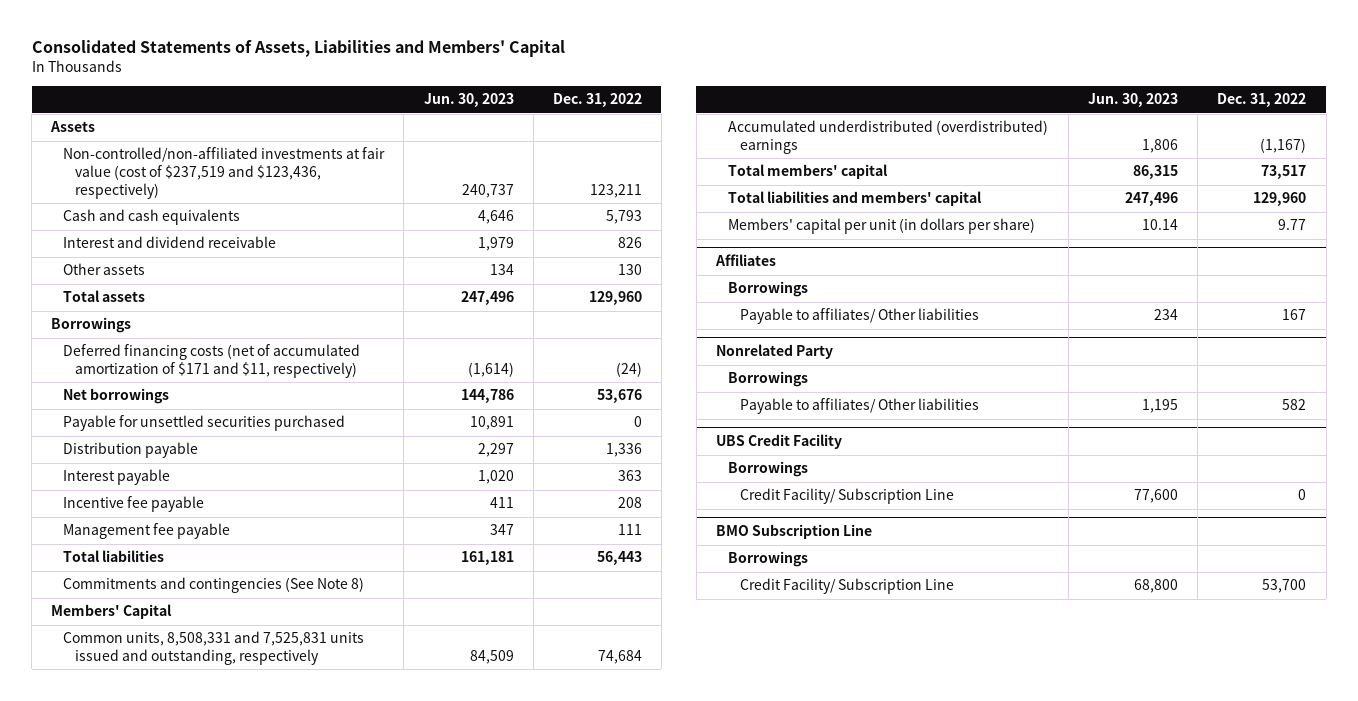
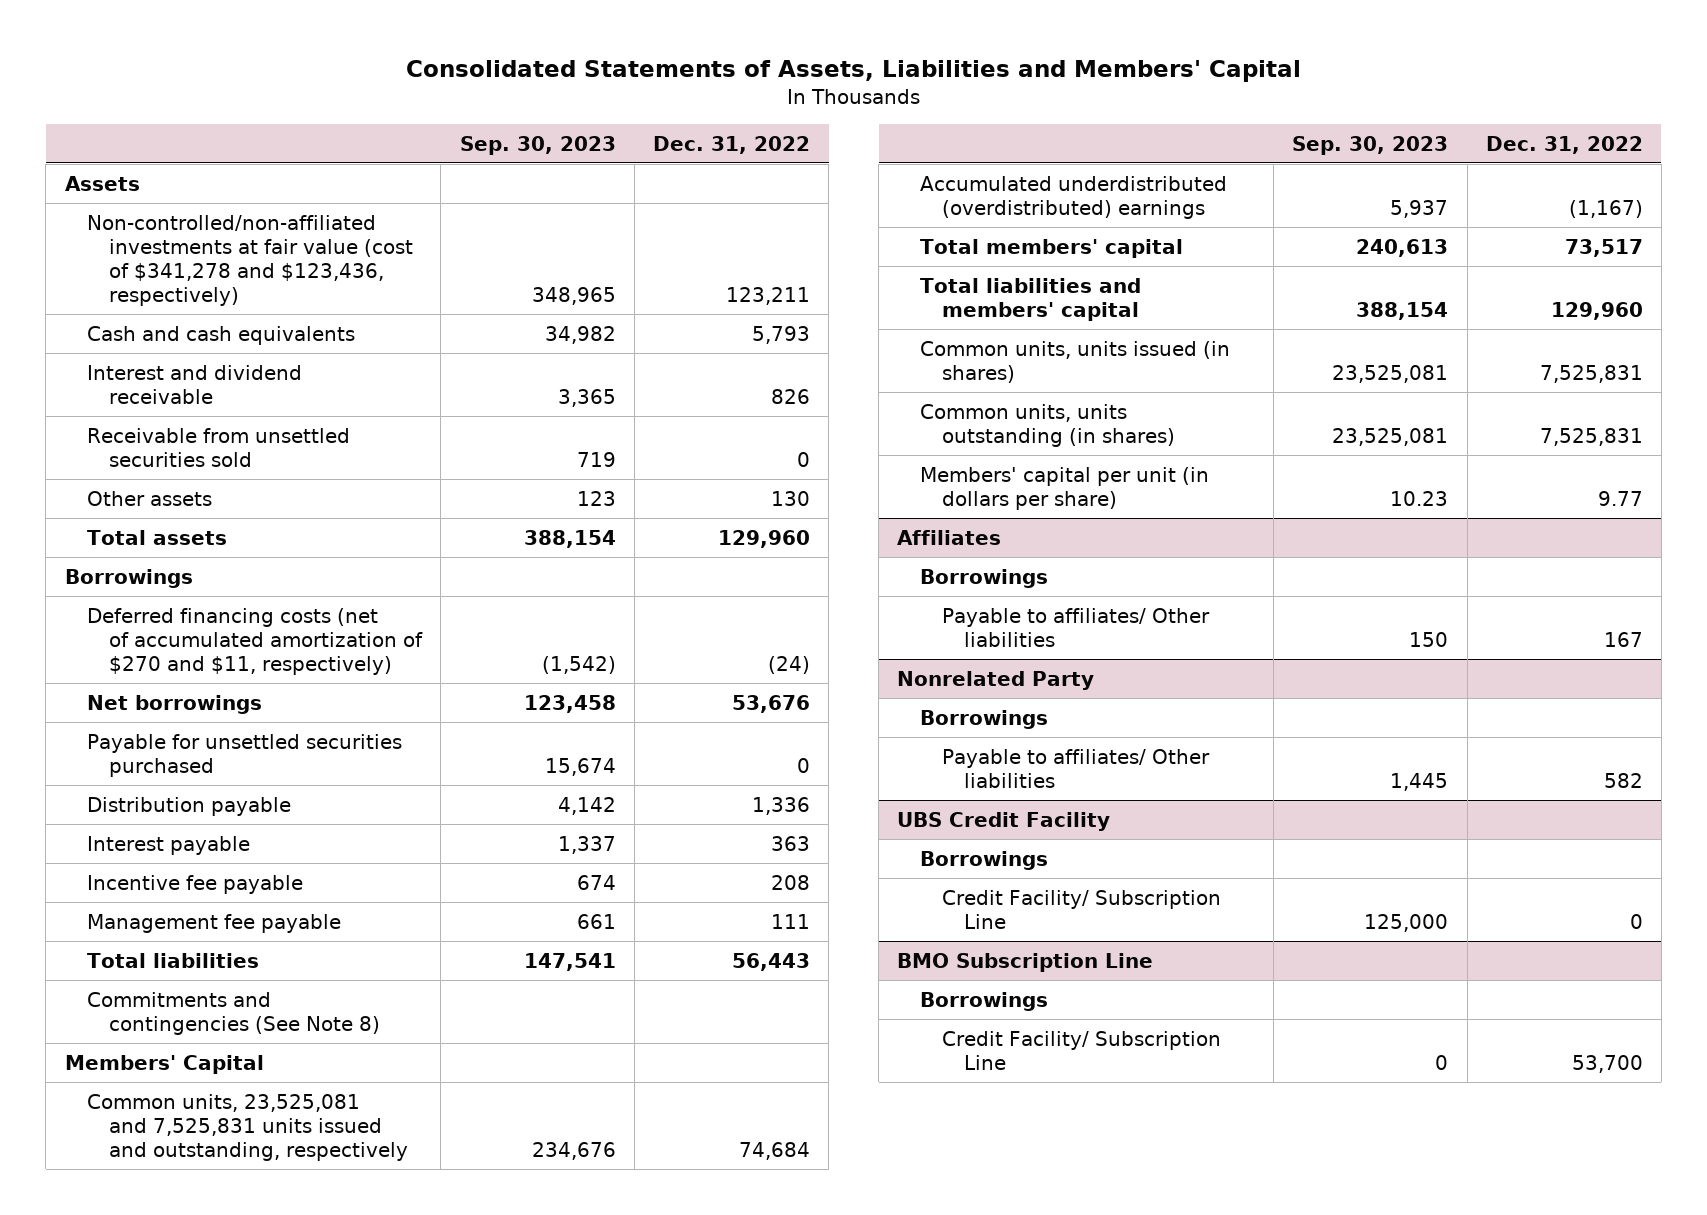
[423,93,514,108] Jun. 30, 2023 -> none
none -> [459,135,616,155] Sep. 30, 2023
[63,147,386,200] Non-controlled/non-affiliated investments at fair value (cost of $237,519 and $123,436, respectively) -> [86,214,414,306] Non-controlled/non-affiliated investments at fair value (cost of $341,278 and $123,436, respectively)
none -> [86,427,350,467] Receivable from unsettled securities sold
[63,344,361,379] Deferred financing costs (net of accumulated amortization of $171 and $11, respectively) -> [86,607,424,675] Deferred financing costs (net of accumulated amortization of $270 and $11, respectively)
[63,631,365,666] Common units, 8,508,331 and 7,525,831 units issued and outstanding, respectively -> [86,1093,409,1161] Common units, 23,525,081 and 7,525,831 units issued and outstanding, respectively
none -> [919,340,1230,383] Common units, units issued (in shares)
none -> [919,403,1175,447] Common units, units outstanding (in shares)

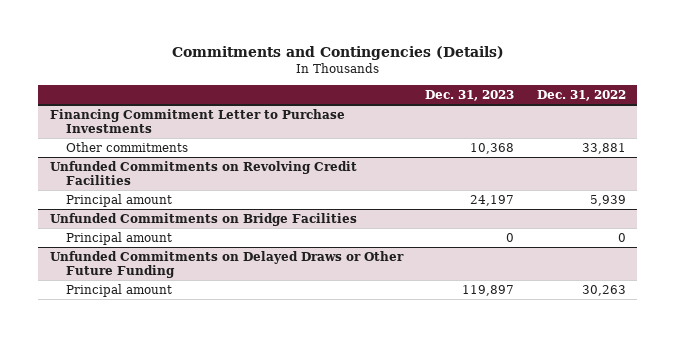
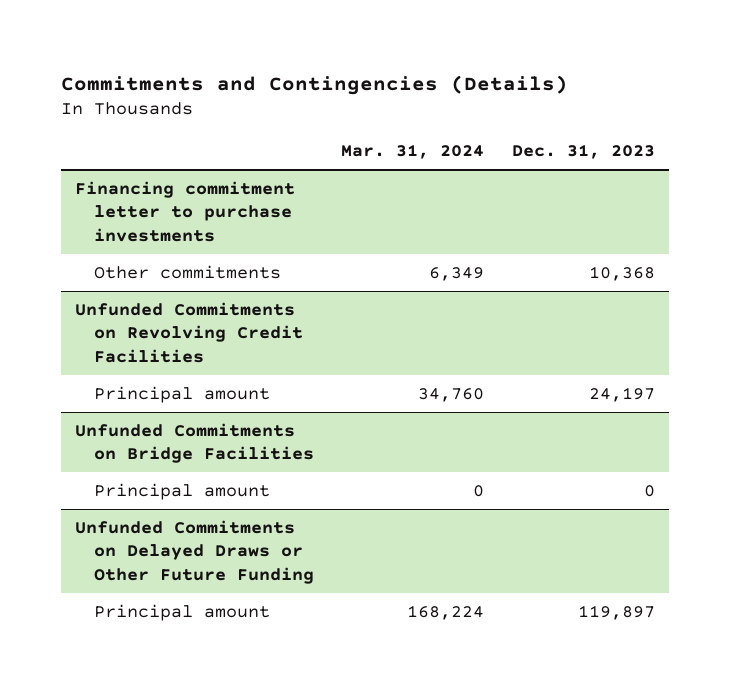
[536,89,626,101] Dec. 31, 2022 -> none
none -> [341,144,485,160] Mar. 31, 2024
[49,108,345,133] Financing Commitment Letter to Purchase Investments -> [74,180,295,243] Financing commitment letter to purchase investments

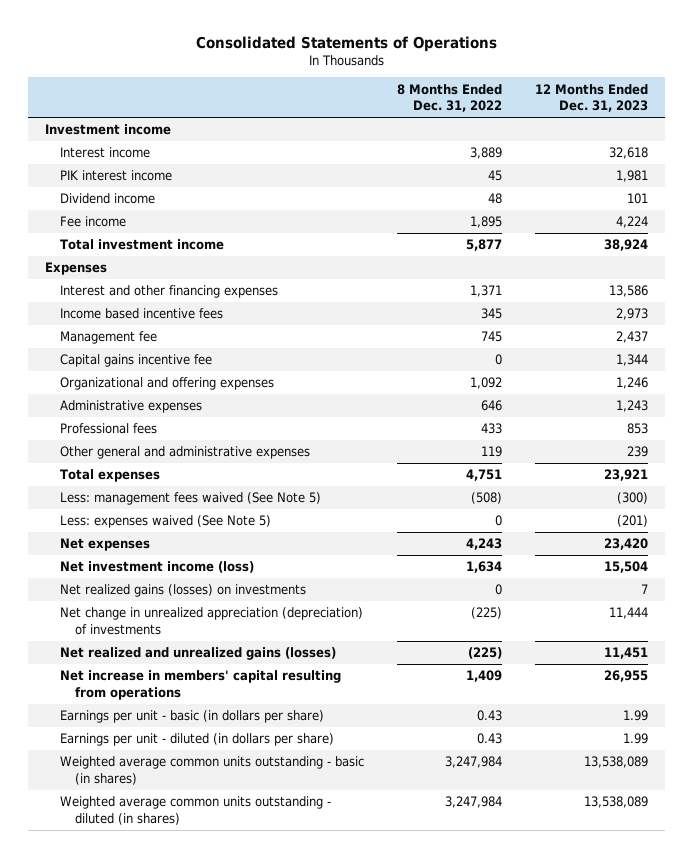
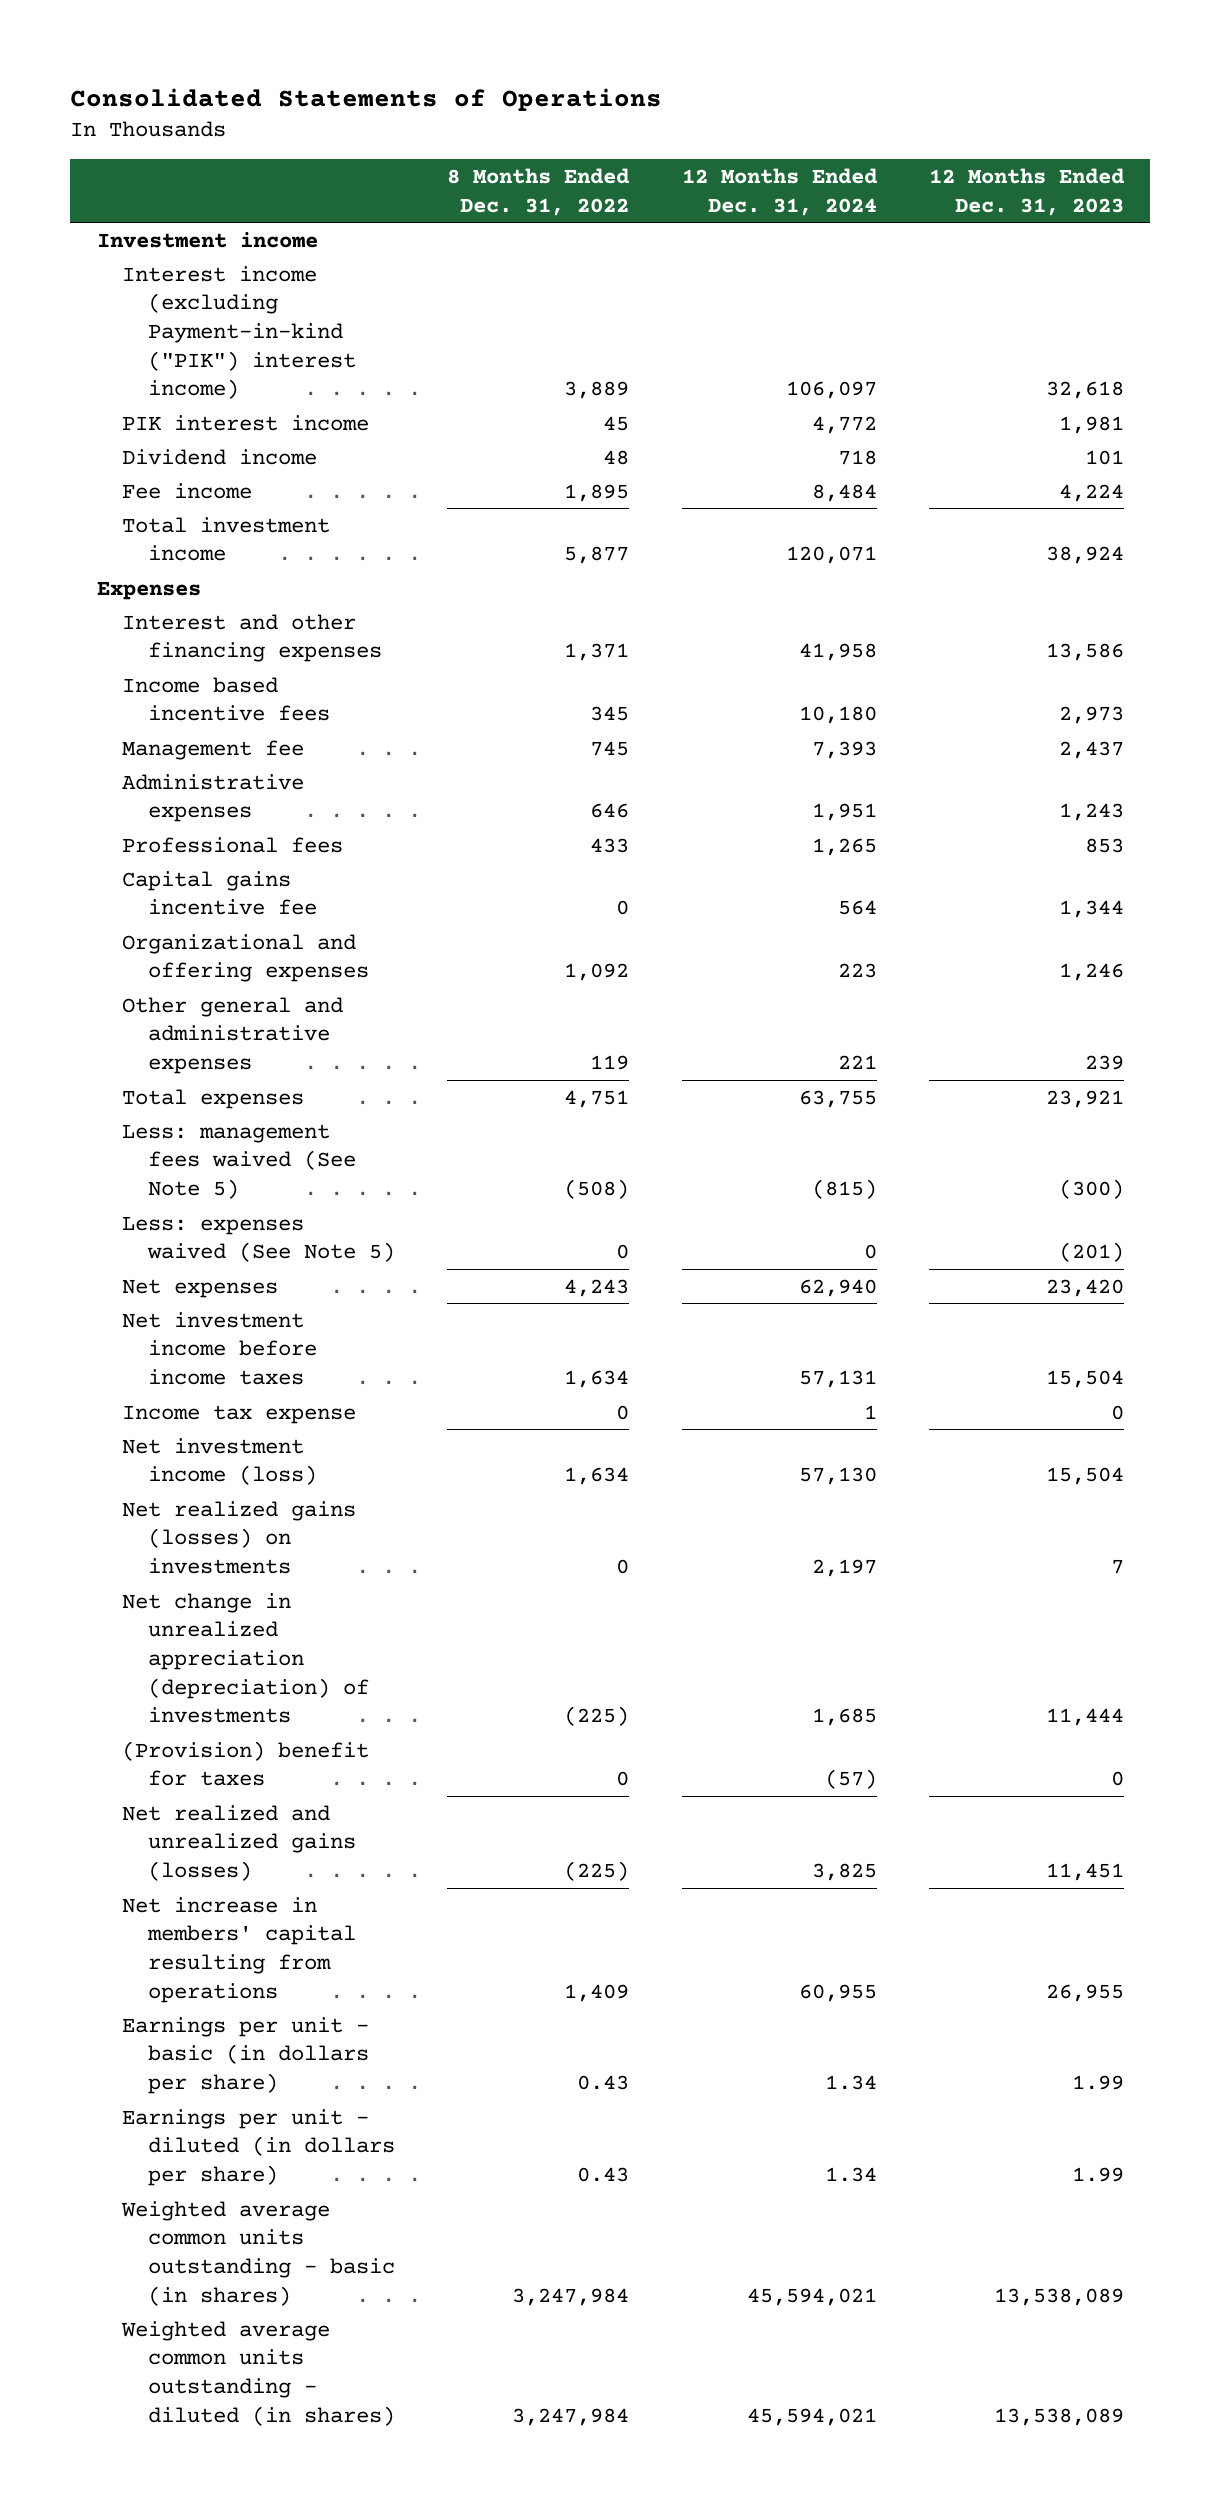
none -> [681,167,878,216] 12 Months Ended Dec. 31, 2024
[59,147,150,159] Interest income -> [122,265,357,400] Interest income (excluding Payment-in-kind ("PIK") interest income)
[59,354,212,368] Capital gains incentive fee -> [122,870,318,916] Capital gains incentive fee
[59,377,274,391] Organizational and offering expenses -> [122,933,370,983] Organizational and offering expenses
none -> [122,1311,318,1386] Net investment income before income taxes
none -> [122,1404,357,1424] Income tax expense
none -> [122,1740,370,1787] (Provision) benefit for taxes

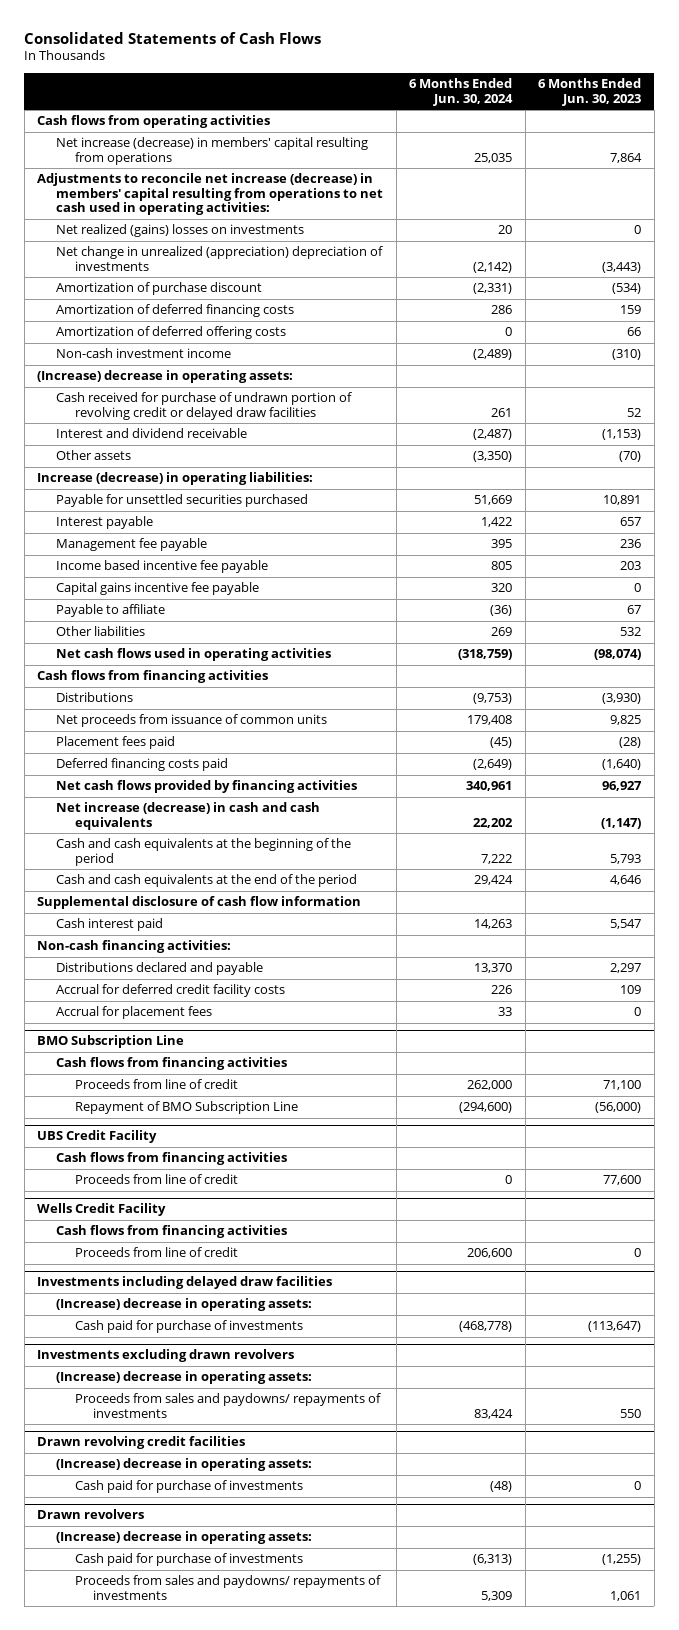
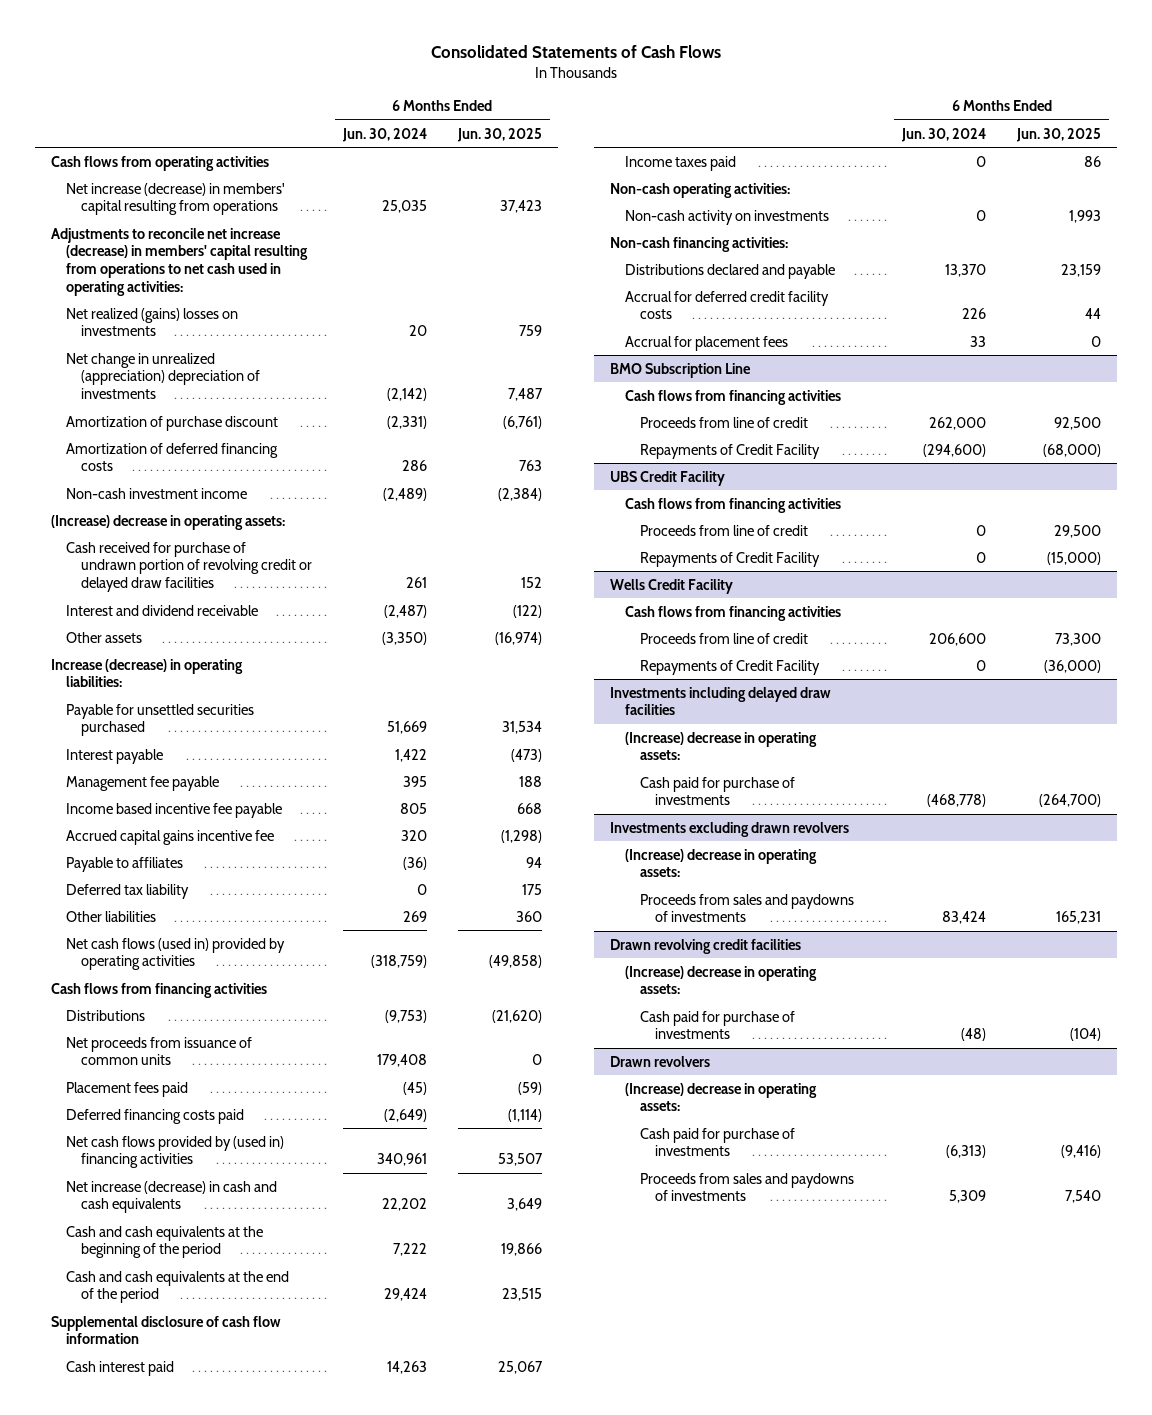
[538,78,642,106] 6 Months Ended Jun. 30, 2023 -> none
none -> [456,127,542,142] Jun. 30, 2025
[56,326,287,340] Amortization of deferred offering costs -> none
[56,582,260,596] Capital gains incentive fee payable -> [65,829,274,845] Accrued capital gains incentive fee
[56,604,166,618] Payable to affiliate -> [65,856,183,872] Payable to affiliates
none -> [65,883,189,899] Deferred tax liability
[56,648,332,662] Net cash flows used in operating activities -> [65,937,285,971] Net cash flows (used in) provided by operating activities
[56,780,358,794] Net cash flows provided by financing activities -> [65,1135,284,1169] Net cash flows provided by (used in) financing activities
none -> [624,155,736,171] Income taxes paid
none -> [609,182,790,198] Non-cash operating activities:
none -> [624,209,829,225] Non-cash activity on investments
[74,1101,298,1115] Repayment of BMO Subscription Line -> [640,443,821,459] Repayments of Credit Facility
none -> [640,551,821,567] Repayments of Credit Facility
none -> [640,659,821,675] Repayments of Credit Facility
[74,1393,381,1418] Proceeds from sales and paydowns/ repayments of investments -> [640,893,855,923] Proceeds from sales and paydowns of investments
[74,1575,381,1600] Proceeds from sales and paydowns/ repayments of investments -> [640,1172,855,1202] Proceeds from sales and paydowns of investments

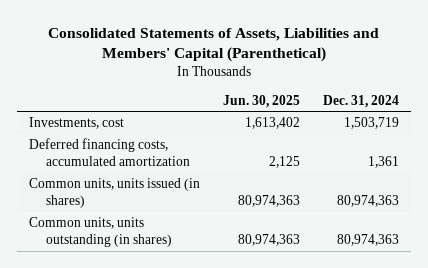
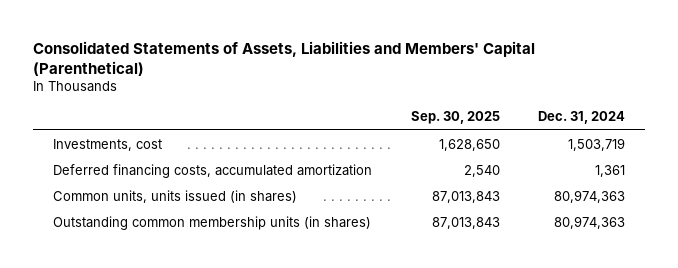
[223,94,301,108] Jun. 30, 2025 -> none
none -> [410,111,500,125] Sep. 30, 2025
[28,217,173,248] Common units, units outstanding (in shares) -> [52,215,371,230] Outstanding common membership units (in shares)

